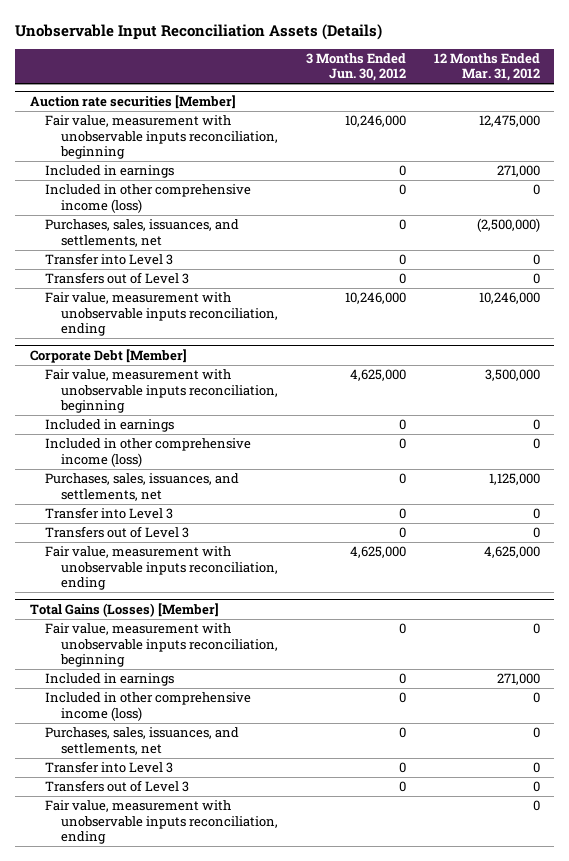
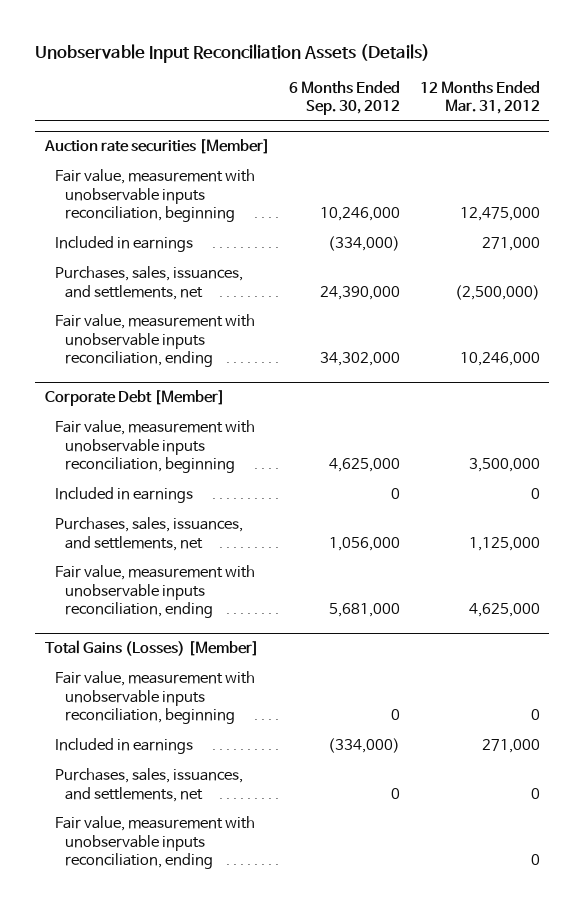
[305,52,406,82] 3 Months Ended Jun. 30, 2012 -> none
none -> [289,80,401,115] 6 Months Ended Sep. 30, 2012
[45,184,252,213] Included in other comprehensive income (loss) -> none
[45,253,174,266] Transfer into Level 3 -> none
[45,272,190,285] Transfers out of Level 3 -> none
[45,438,252,467] Included in other comprehensive income (loss) -> none
[45,507,174,520] Transfer into Level 3 -> none
[45,526,190,539] Transfers out of Level 3 -> none
[45,692,252,721] Included in other comprehensive income (loss) -> none
[45,761,174,774] Transfer into Level 3 -> none
[45,780,190,793] Transfers out of Level 3 -> none

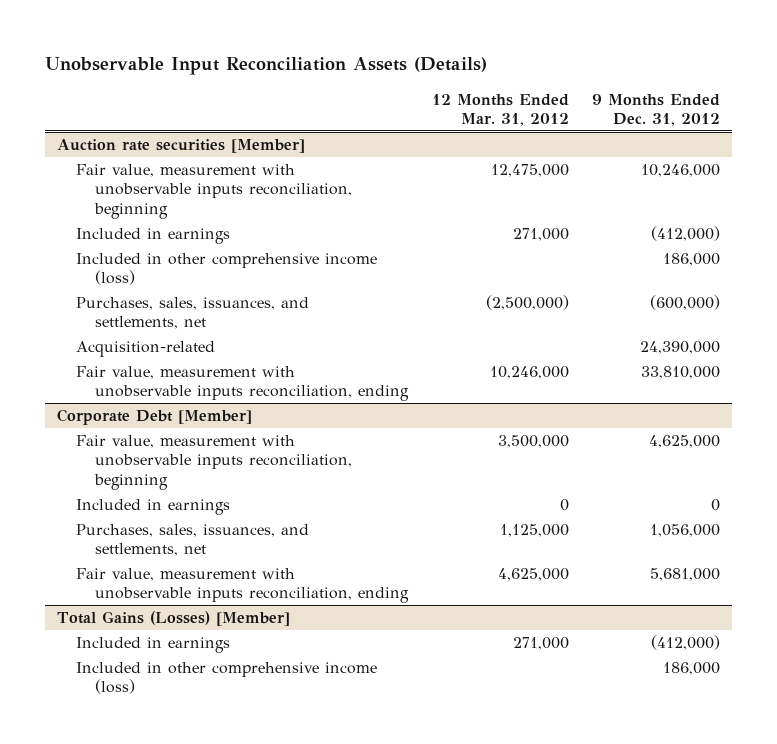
[289,80,401,115] 6 Months Ended Sep. 30, 2012 -> none
none -> [592,93,721,127] 9 Months Ended Dec. 31, 2012
none -> [76,253,378,286] Included in other comprehensive income (loss)
none -> [76,341,216,358] Acquisition-related
[55,671,256,724] Fair value, measurement with unobservable inputs reconciliation, beginning -> none
[55,768,244,802] Purchases, sales, issuances, and settlements, net -> none
[55,816,256,869] Fair value, measurement with unobservable inputs reconciliation, ending -> none
none -> [76,662,378,695] Included in other comprehensive income (loss)

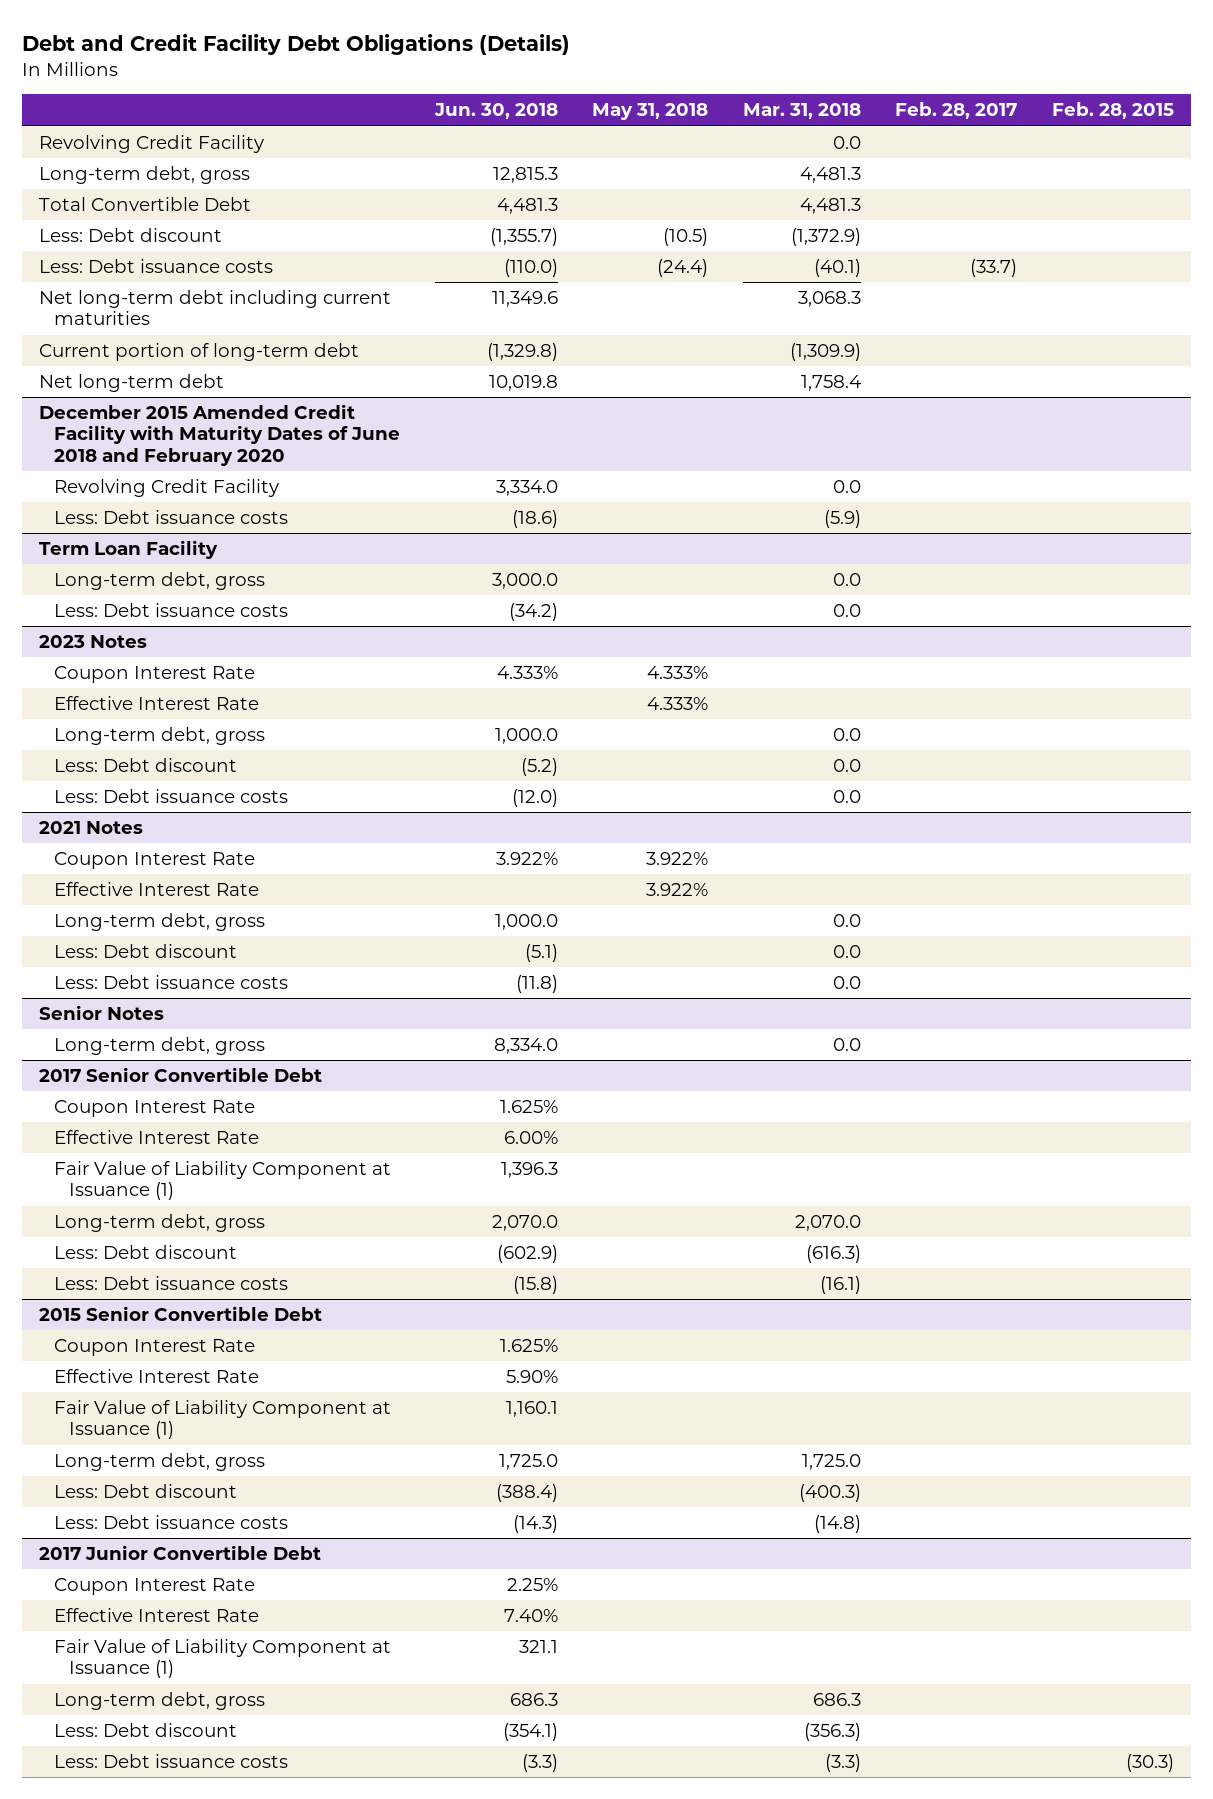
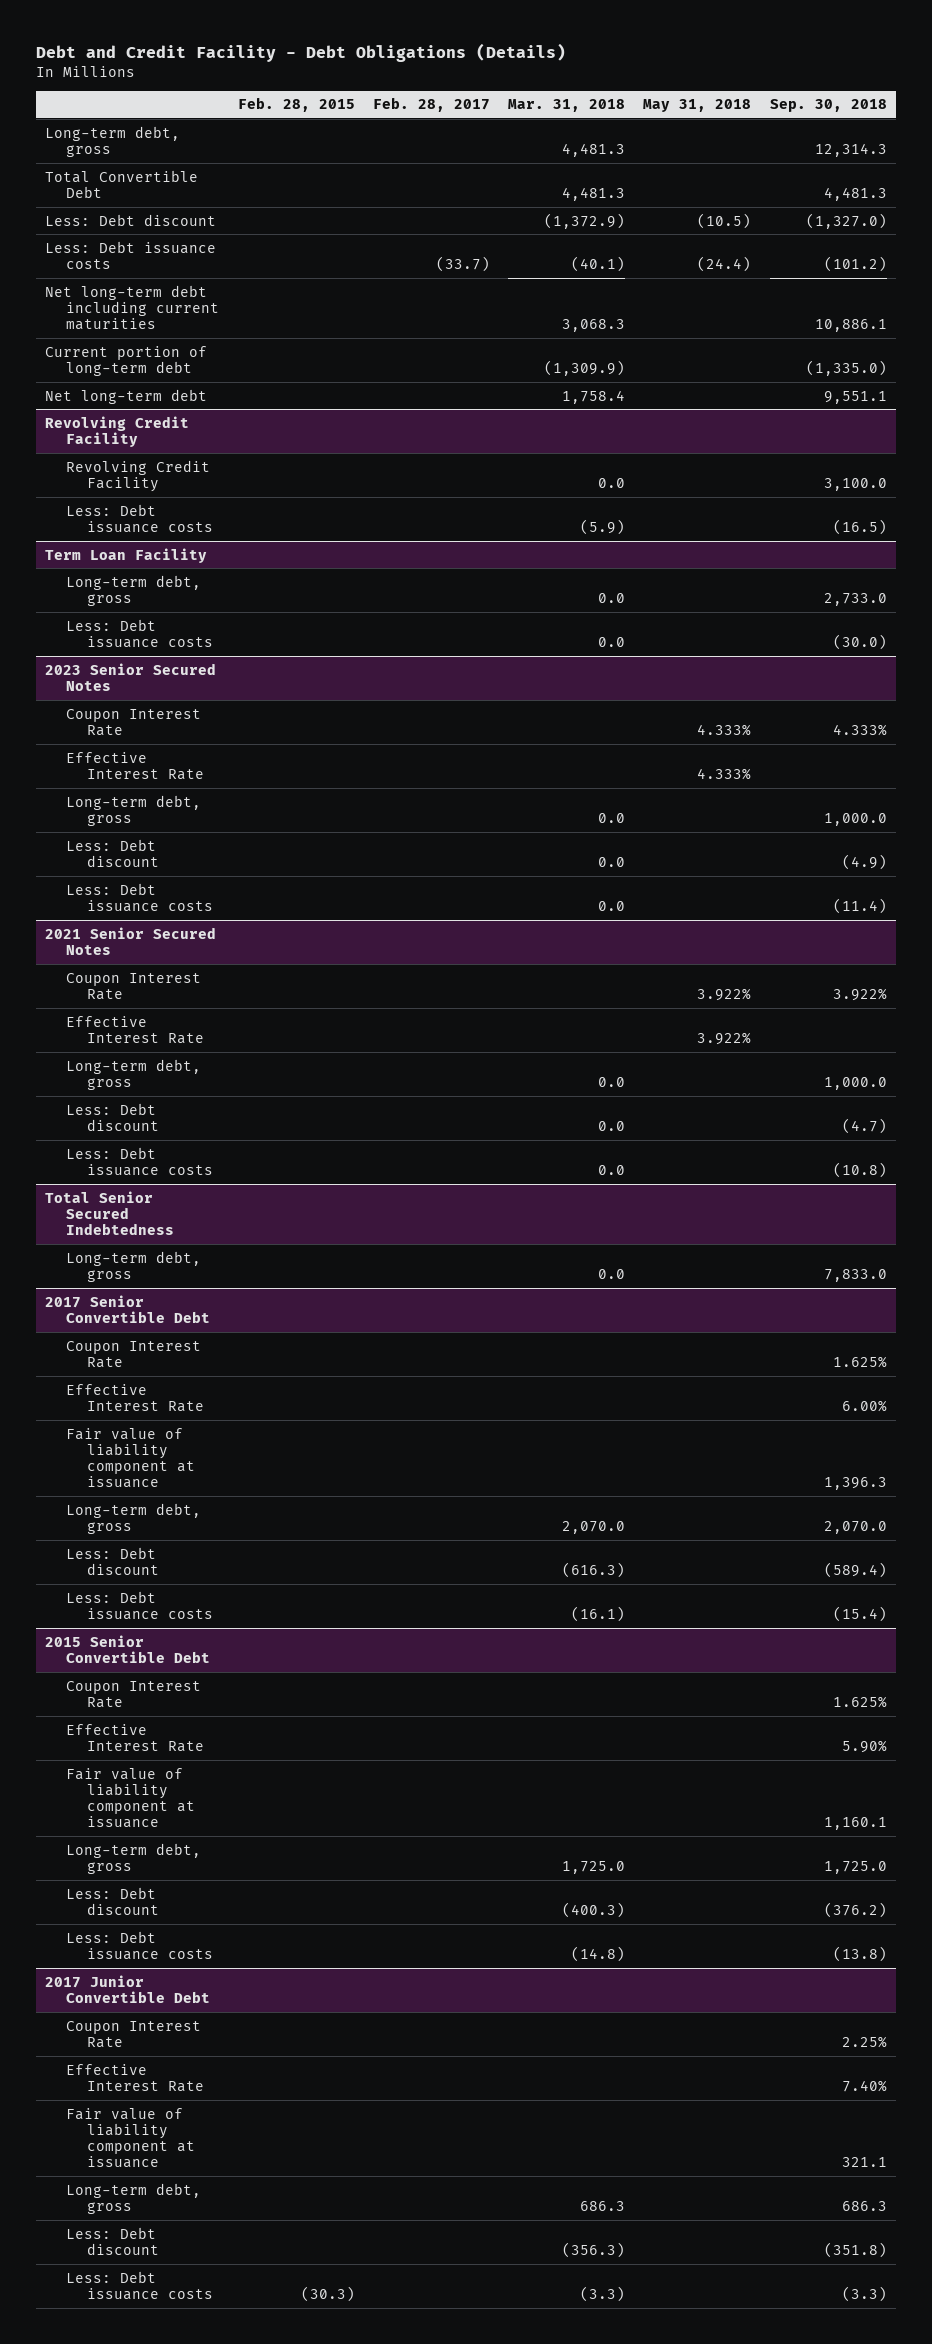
[22,33,571,55] Debt and Credit Facility Debt Obligations (Details) -> [36,42,567,62] Debt and Credit Facility - Debt Obligations (Details)
[433,103,558,120] Jun. 30, 2018 -> none
none -> [769,99,887,113] Sep. 30, 2018
[39,135,265,154] Revolving Credit Facility -> none
[39,404,401,466] December 2015 Amended Credit Facility with Maturity Dates of June 2018 and February 2020 -> [45,415,190,447] Revolving Credit Facility
[39,635,148,649] 2023 Notes -> [45,662,217,691] 2023 Senior Secured Notes
[39,821,144,835] 2021 Notes -> [45,926,217,955] 2021 Senior Secured Notes
[39,1005,165,1021] Senior Notes -> [45,1190,175,1236] Total Senior Secured Indebtedness
[54,1161,392,1201] Fair Value of Liability Component at Issuance (1) -> [66,1427,196,1489] Fair value of liability component at issuance
[54,1400,392,1440] Fair Value of Liability Component at Issuance (1) -> [66,1767,196,1829] Fair value of liability component at issuance
[54,1639,392,1679] Fair Value of Liability Component at Issuance (1) -> [66,2107,196,2169] Fair value of liability component at issuance

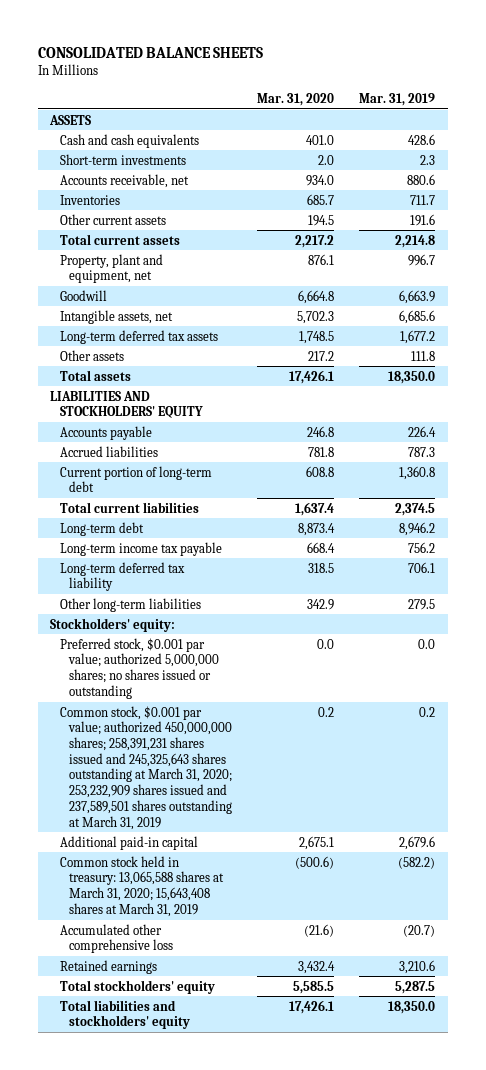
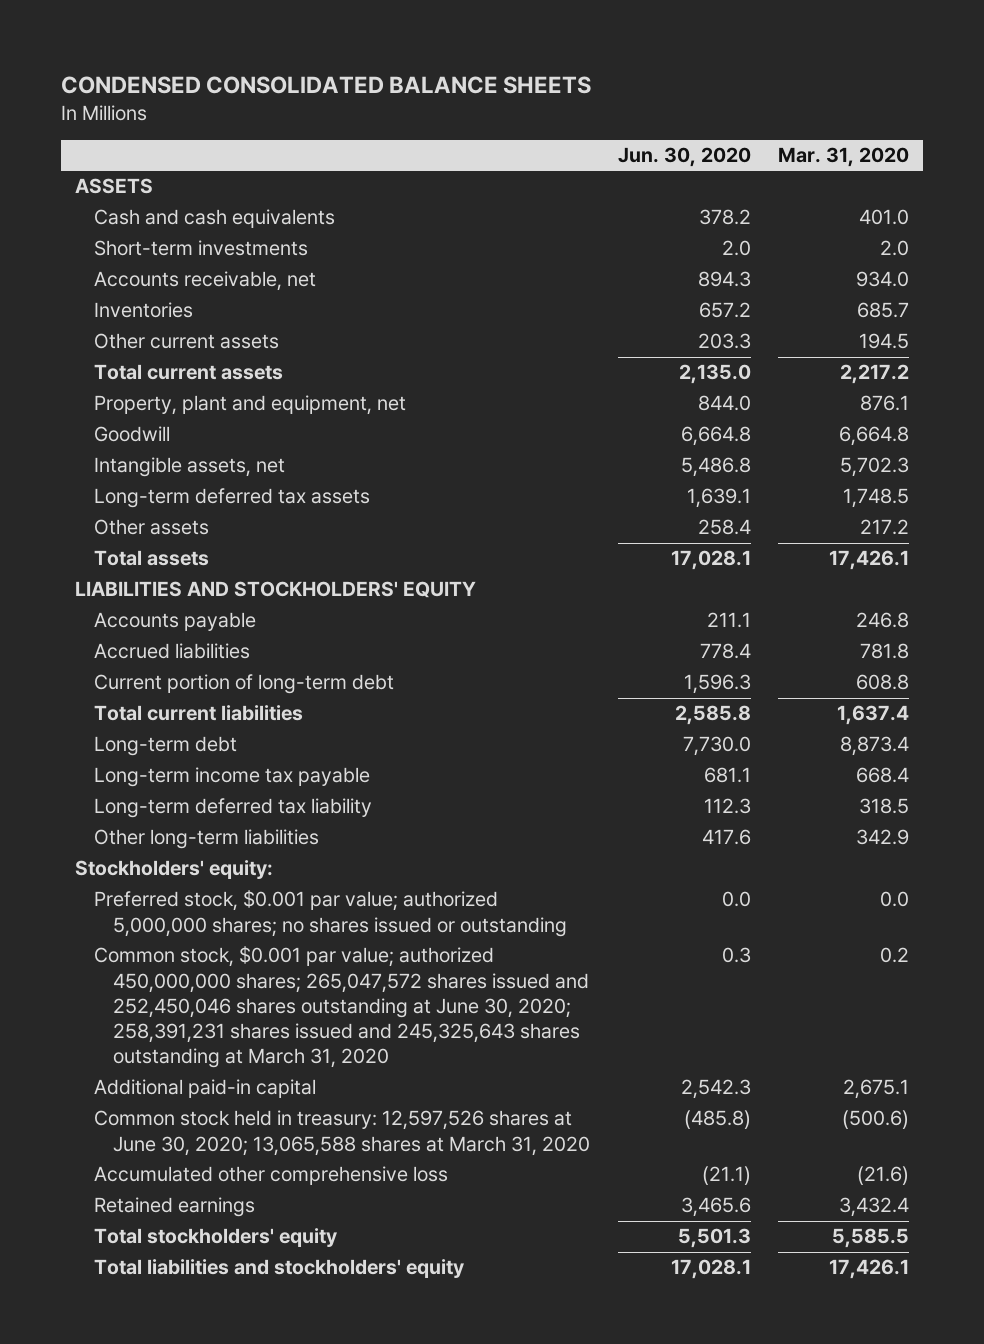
[37,46,263,58] CONSOLIDATED BALANCE SHEETS -> [61,75,592,94] CONDENSED CONSOLIDATED BALANCE SHEETS
[359,92,436,106] Mar. 31, 2019 -> none
none -> [617,147,751,168] Jun. 30, 2020
[59,705,233,830] Common stock, $0.001 par value; authorized 450,000,000 shares; 258,391,231 shares issued and 245,325,643 shares outstanding at March 31, 2020; 253,232,909 shares issued and 237,589,501 shares outstanding at March 31, 2019 -> [94,946,589,1069] Common stock, $0.001 par value; authorized 450,000,000 shares; 265,047,572 shares issued and 252,450,046 shares outstanding at June 30, 2020; 258,391,231 shares issued and 245,325,643 shares outstanding at March 31, 2020
[59,855,225,917] Common stock held in treasury: 13,065,588 shares at March 31, 2020; 15,643,408 shares at March 31, 2019 -> [94,1110,590,1156] Common stock held in treasury: 12,597,526 shares at June 30, 2020; 13,065,588 shares at March 31, 2020

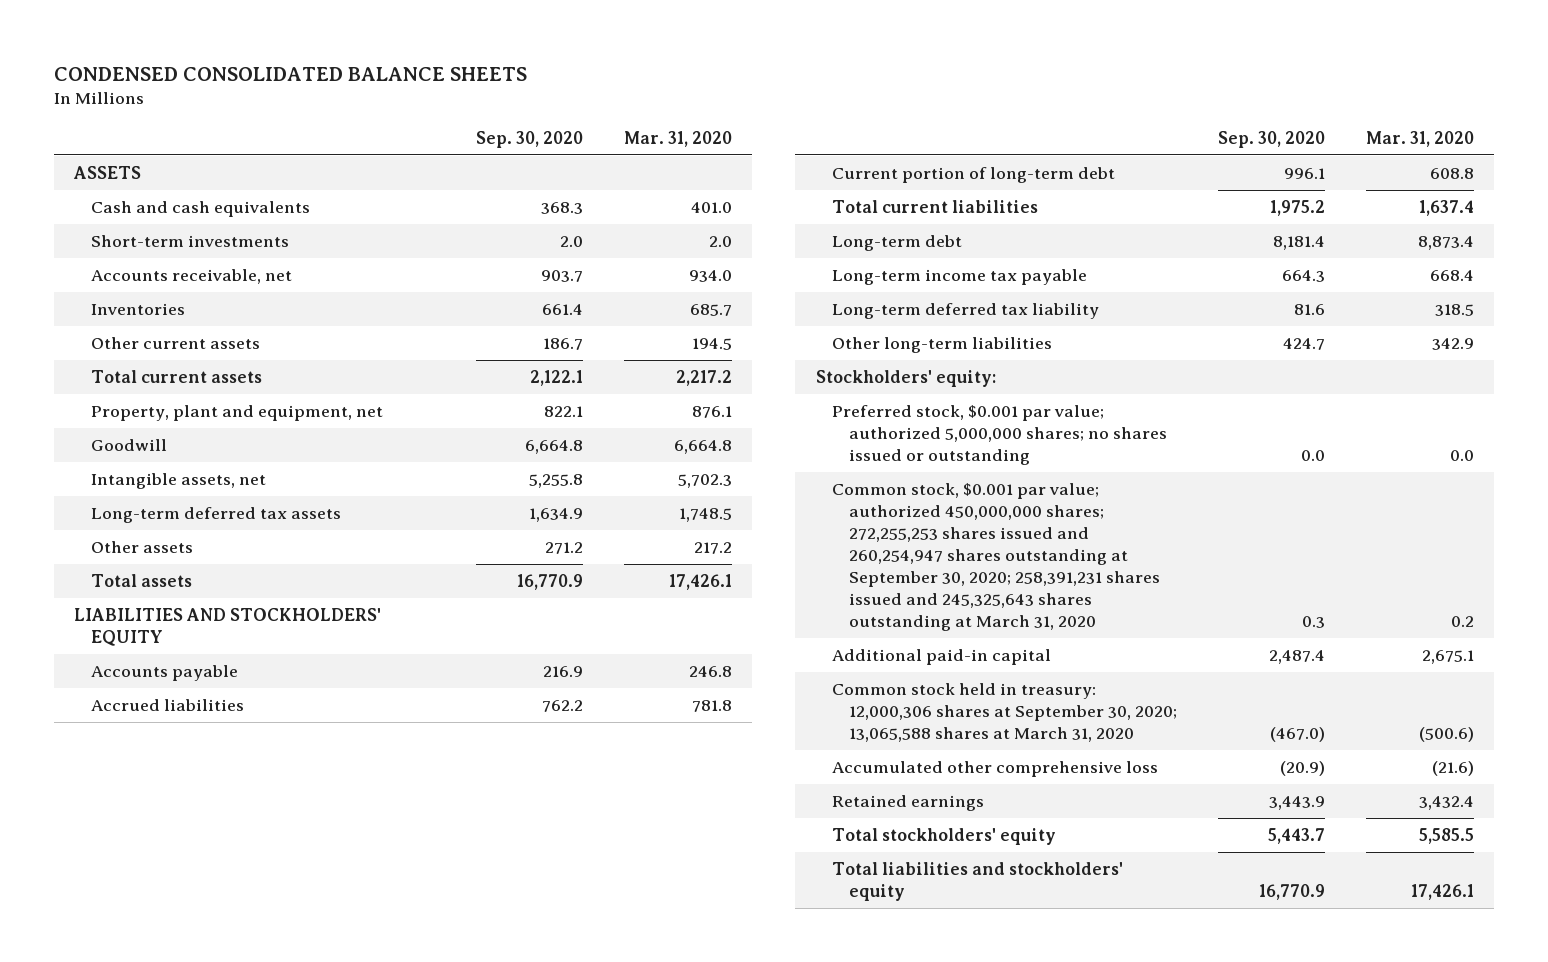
[617,147,751,168] Jun. 30, 2020 -> none
none -> [475,131,583,149] Sep. 30, 2020
[94,946,589,1069] Common stock, $0.001 par value; authorized 450,000,000 shares; 265,047,572 shares issued and 252,450,046 shares outstanding at June 30, 2020; 258,391,231 shares issued and 245,325,643 shares outstanding at March 31, 2020 -> [832,482,1160,631] Common stock, $0.001 par value; authorized 450,000,000 shares; 272,255,253 shares issued and 260,254,947 shares outstanding at September 30, 2020; 258,391,231 shares issued and 245,325,643 shares outstanding at March 31, 2020
[94,1110,590,1156] Common stock held in treasury: 12,597,526 shares at June 30, 2020; 13,065,588 shares at March 31, 2020 -> [832,682,1177,742] Common stock held in treasury: 12,000,306 shares at September 30, 2020; 13,065,588 shares at March 31, 2020

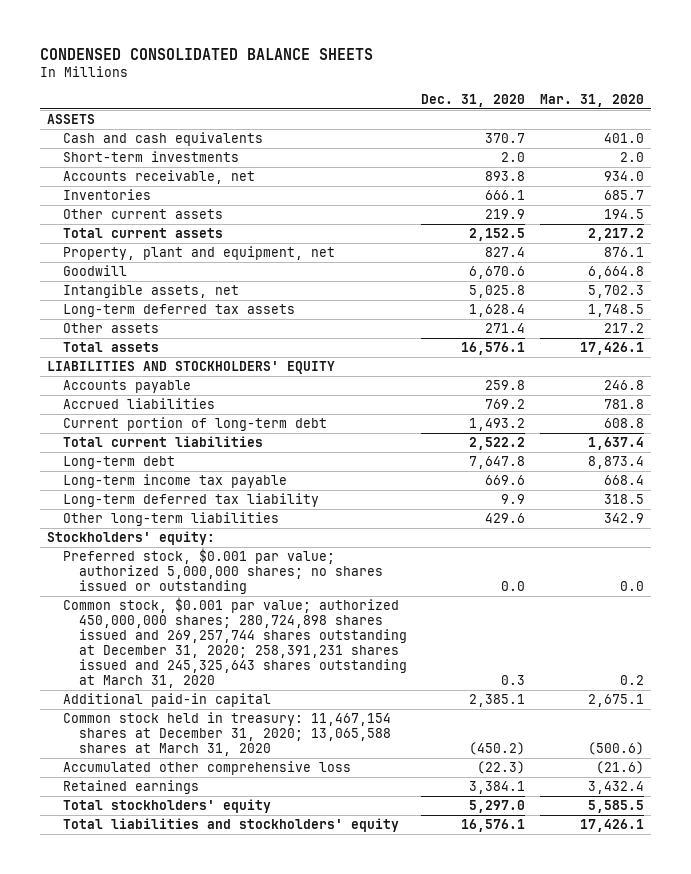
[475,131,583,149] Sep. 30, 2020 -> none
none -> [421,93,526,107] Dec. 31, 2020
[832,482,1160,631] Common stock, $0.001 par value; authorized 450,000,000 shares; 272,255,253 shares issued and 260,254,947 shares outstanding at September 30, 2020; 258,391,231 shares issued and 245,325,643 shares outstanding at March 31, 2020 -> [63,597,408,689] Common stock, $0.001 par value; authorized 450,000,000 shares; 280,724,898 shares issued and 269,257,744 shares outstanding at December 31, 2020; 258,391,231 shares issued and 245,325,643 shares outstanding at March 31, 2020
[832,682,1177,742] Common stock held in treasury: 12,000,306 shares at September 30, 2020; 13,065,588 shares at March 31, 2020 -> [63,712,392,757] Common stock held in treasury: 11,467,154 shares at December 31, 2020; 13,065,588 shares at March 31, 2020

